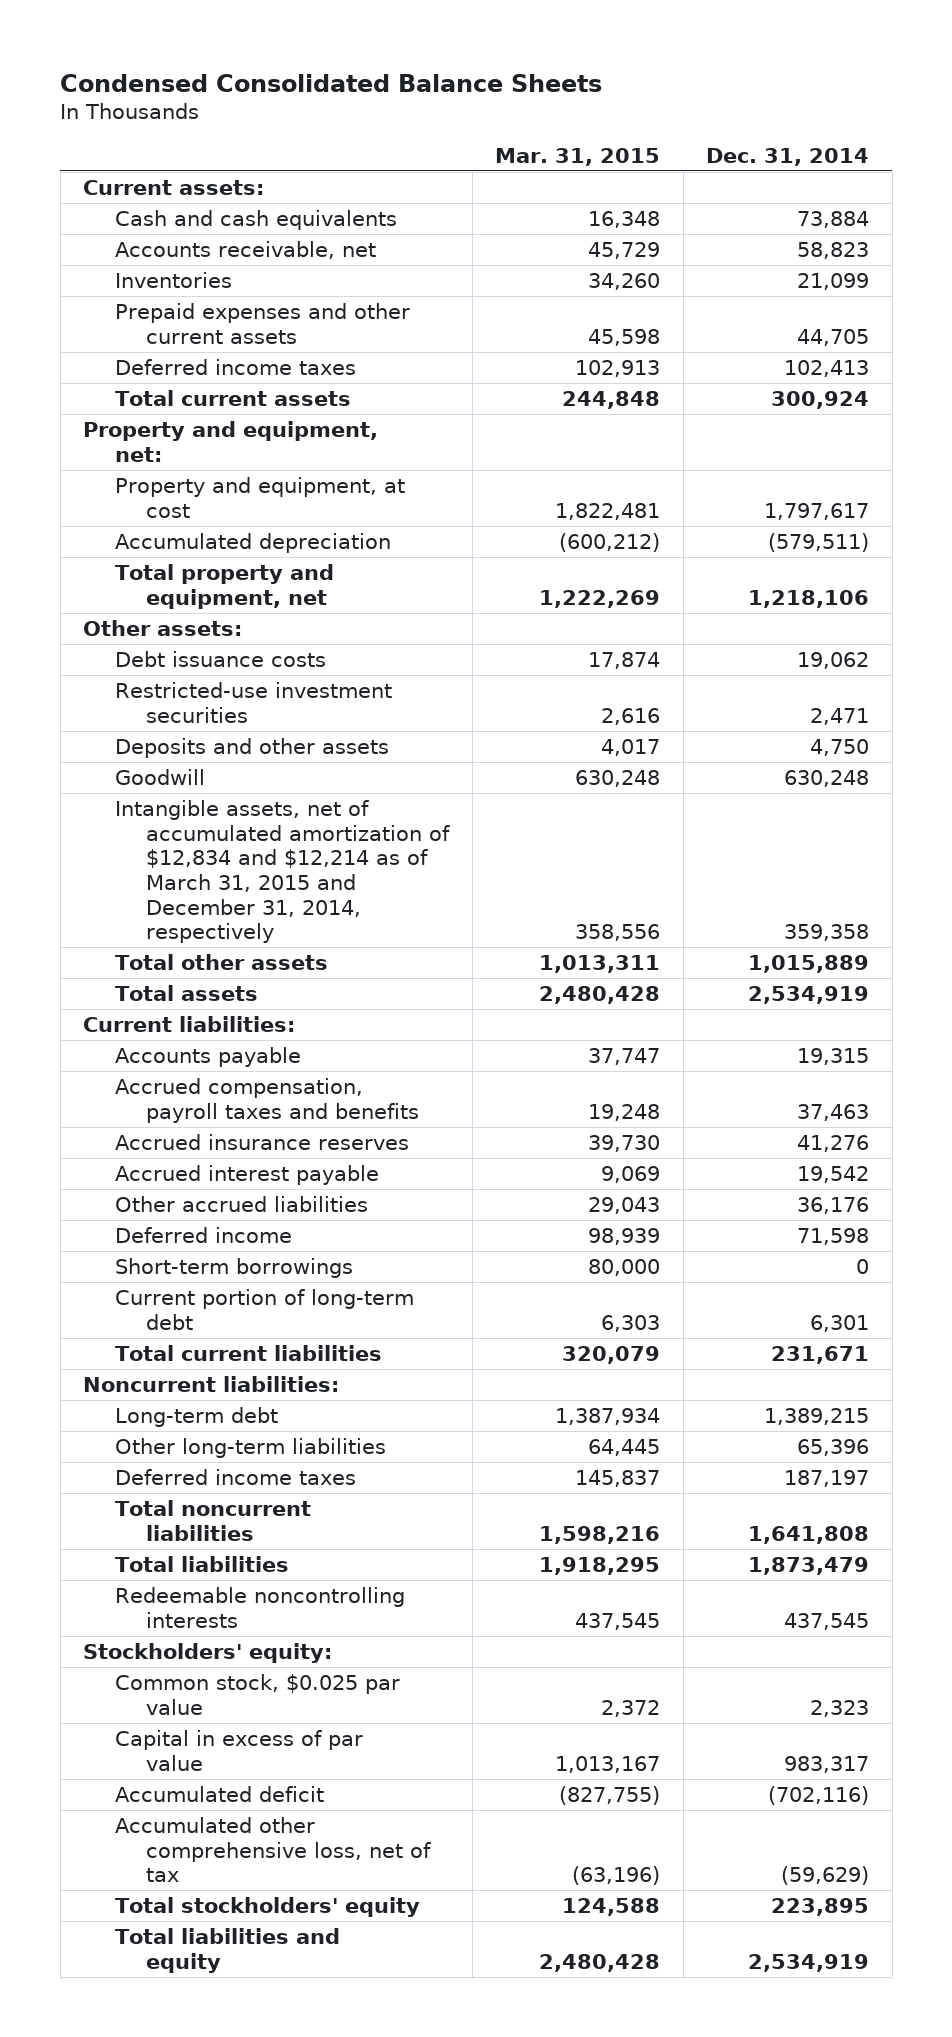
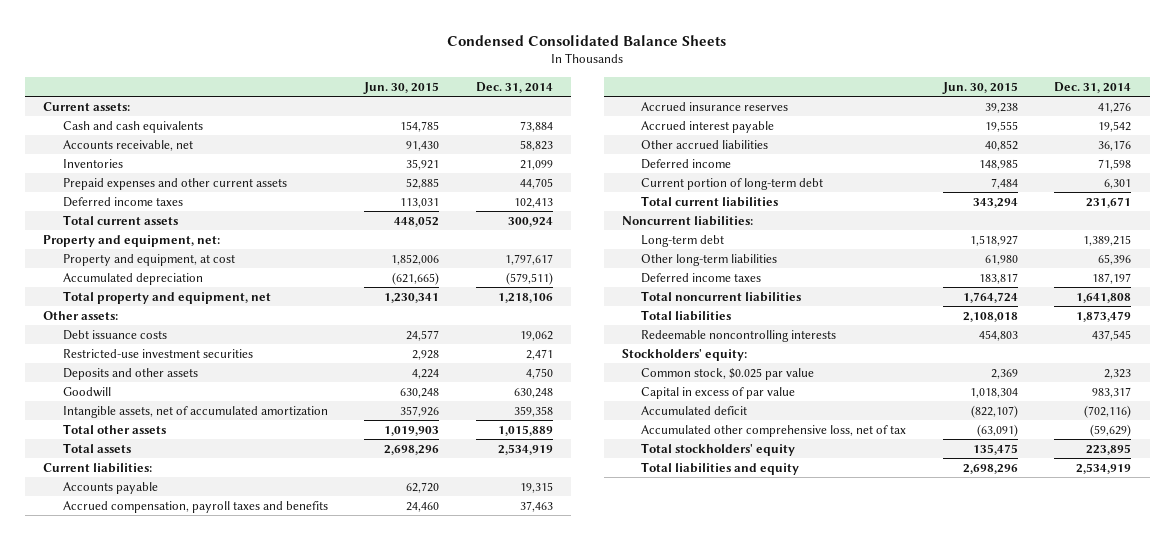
[495,147,661,166] Mar. 31, 2015 -> none
none -> [363,81,440,94] Jun. 30, 2015
[114,799,451,944] Intangible assets, net of accumulated amortization of $12,834 and $12,214 as of March 31, 2015 and December 31, 2014, respectively -> [62,406,328,419] Intangible assets, net of accumulated amortization
[114,1257,353,1278] Short-term borrowings -> none

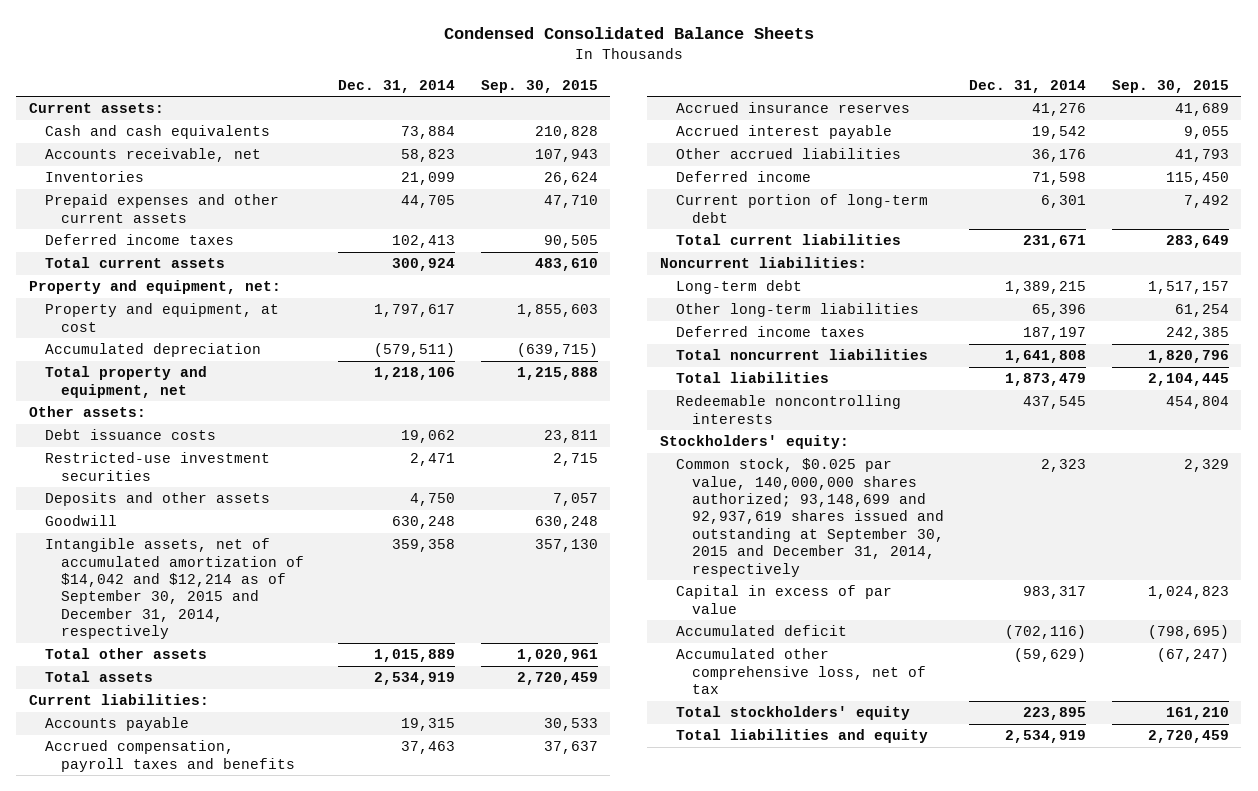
[363,81,440,94] Jun. 30, 2015 -> none
none -> [480,79,598,93] Sep. 30, 2015
[62,406,328,419] Intangible assets, net of accumulated amortization -> [44,538,304,640] Intangible assets, net of accumulated amortization of $14,042 and $12,214 as of September 30, 2015 and December 31, 2014, respectively
[641,368,815,381] Common stock, $0.025 par value -> [675,458,944,577] Common stock, $0.025 par value, 140,000,000 shares authorized; 93,148,699 and 92,937,619 shares issued and outstanding at September 30, 2015 and December 31, 2014, respectively

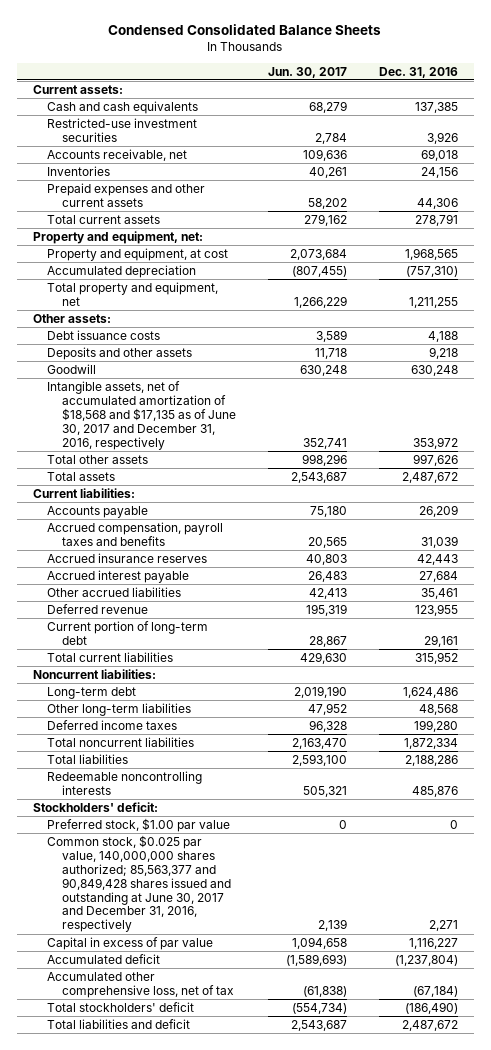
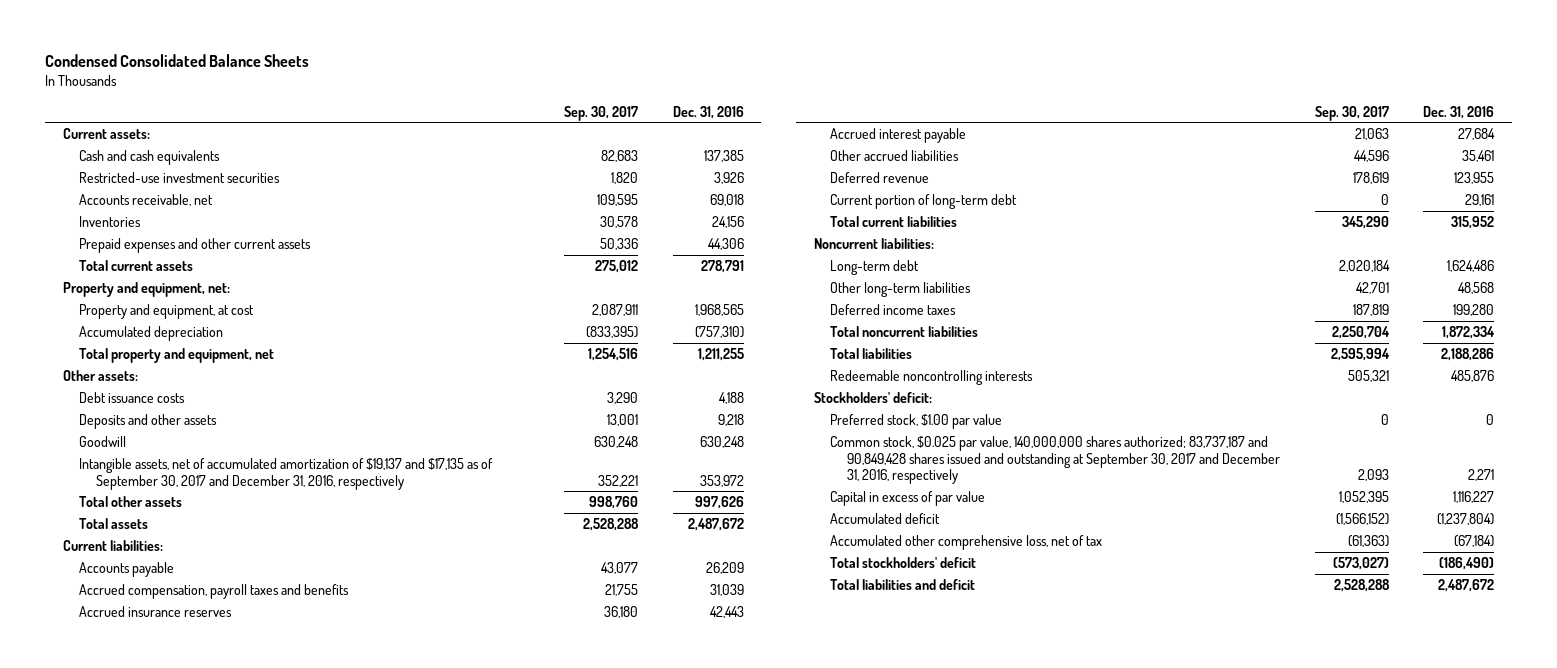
[268,66,348,78] Jun. 30, 2017 -> none
none -> [563,105,638,121] Sep. 30, 2017
[47,380,237,450] Intangible assets, net of accumulated amortization of $18,568 and $17,135 as of June 30, 2017 and December 31, 2016, respectively -> [79,458,494,490] Intangible assets, net of accumulated amortization of $19,137 and $17,135 as of September 30, 2017 and December 31, 2016, respectively
[47,834,232,933] Common stock, $0.025 par value, 140,000,000 shares authorized; 85,563,377 and 90,849,428 shares issued and outstanding at June 30, 2017 and December 31, 2016, respectively -> [830,436,1280,485] Common stock, $0.025 par value, 140,000,000 shares authorized; 83,737,187 and 90,849,428 shares issued and outstanding at September 30, 2017 and December 31, 2016, respectively

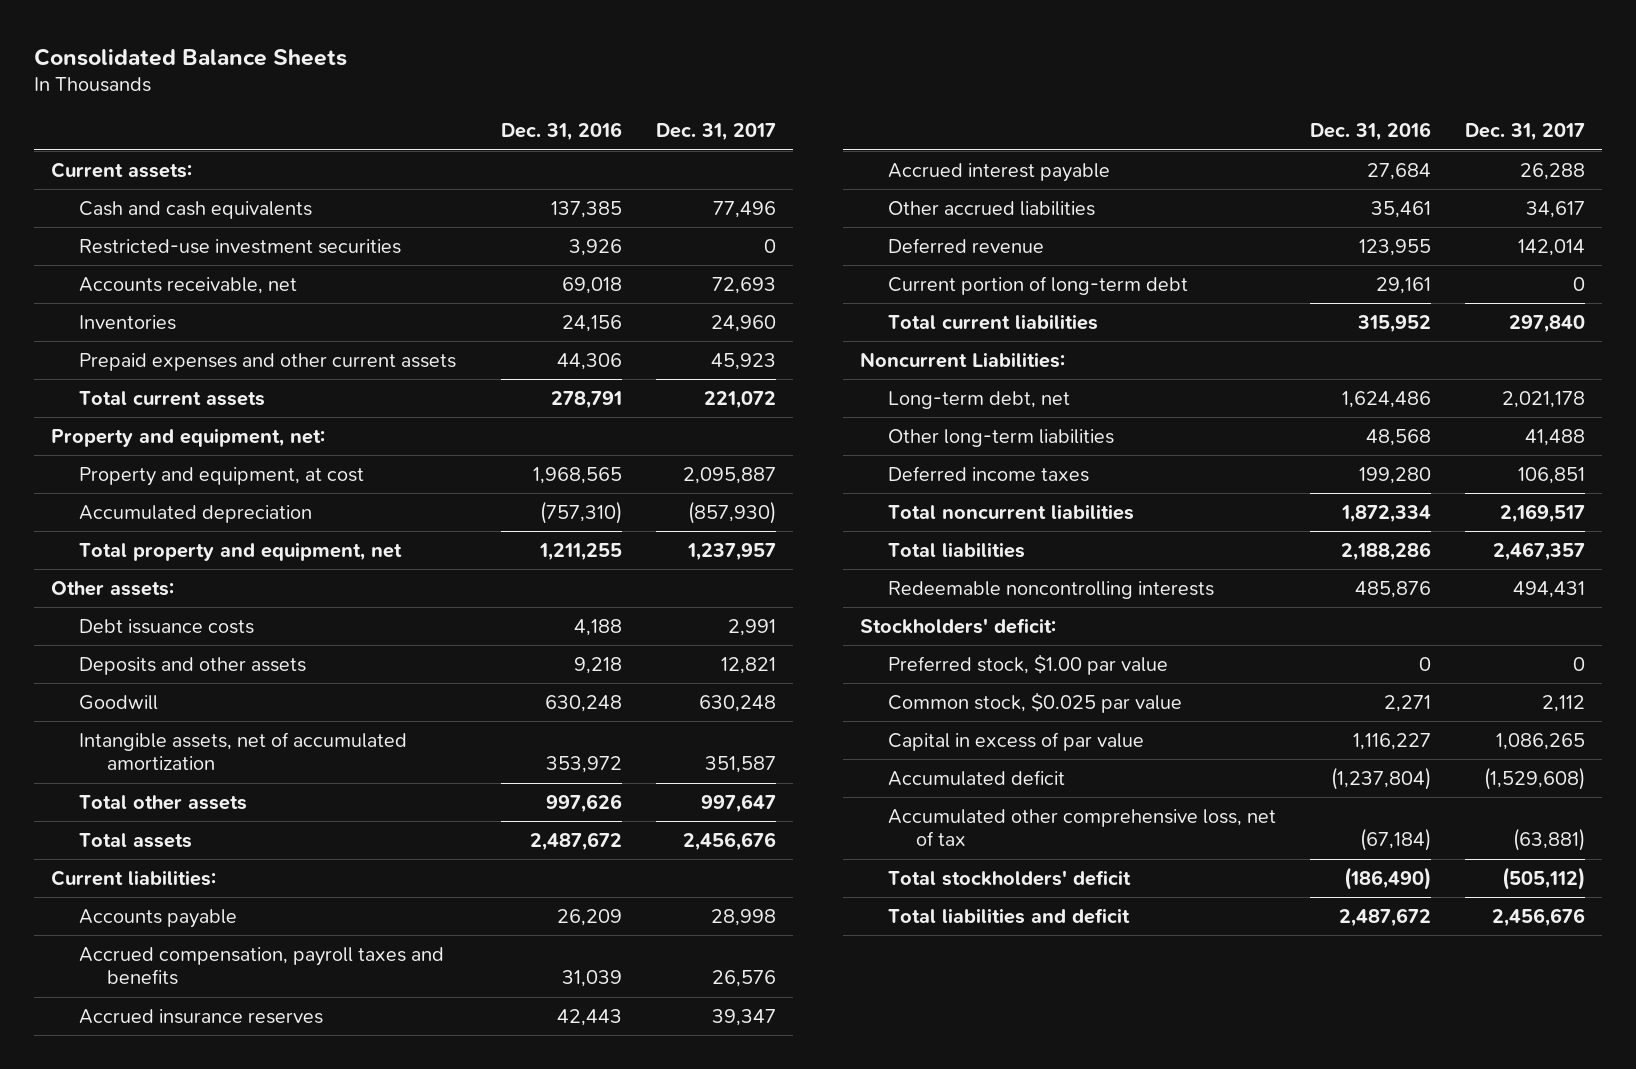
[45,54,310,68] Condensed Consolidated Balance Sheets -> [33,47,347,66] Consolidated Balance Sheets
[563,105,638,121] Sep. 30, 2017 -> none
none -> [656,123,777,142] Dec. 31, 2017
[79,458,494,490] Intangible assets, net of accumulated amortization of $19,137 and $17,135 as of September 30, 2017 and December 31, 2016, respectively -> [79,731,408,771] Intangible assets, net of accumulated amortization
[813,238,934,250] Noncurrent liabilities: -> [859,351,1065,368] Noncurrent Liabilities:
[830,260,920,276] Long-term debt -> [888,390,1071,409] Long-term debt, net
[830,436,1280,485] Common stock, $0.025 par value, 140,000,000 shares authorized; 83,737,187 and 90,849,428 shares issued and outstanding at September 30, 2017 and December 31, 2016, respectively -> [888,691,1183,713] Common stock, $0.025 par value

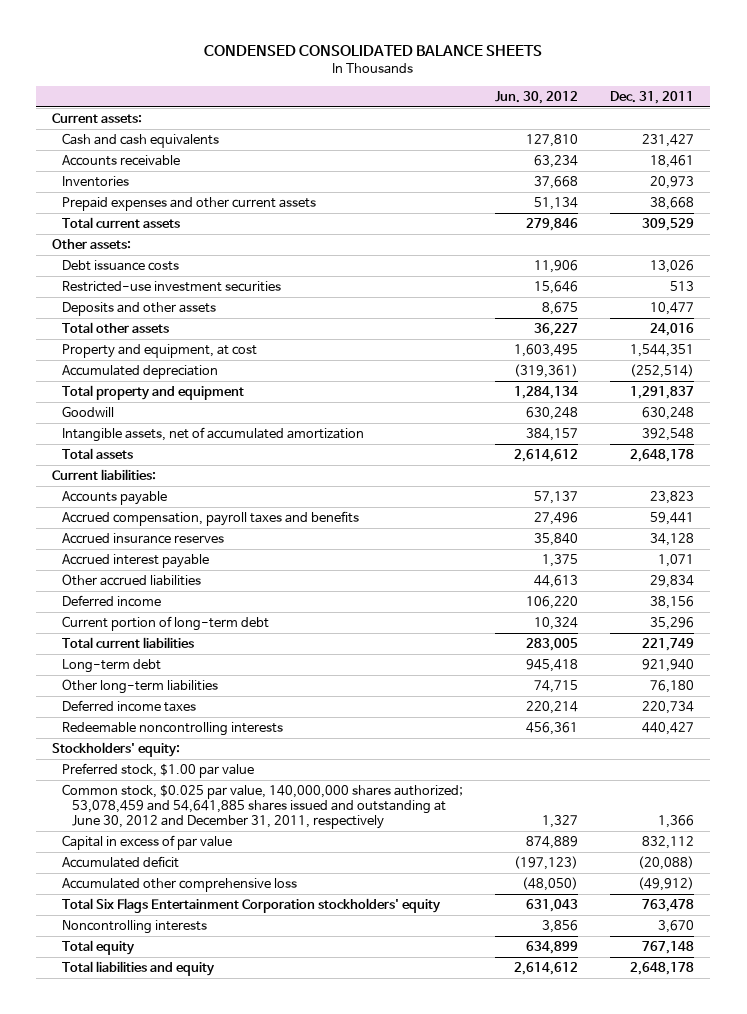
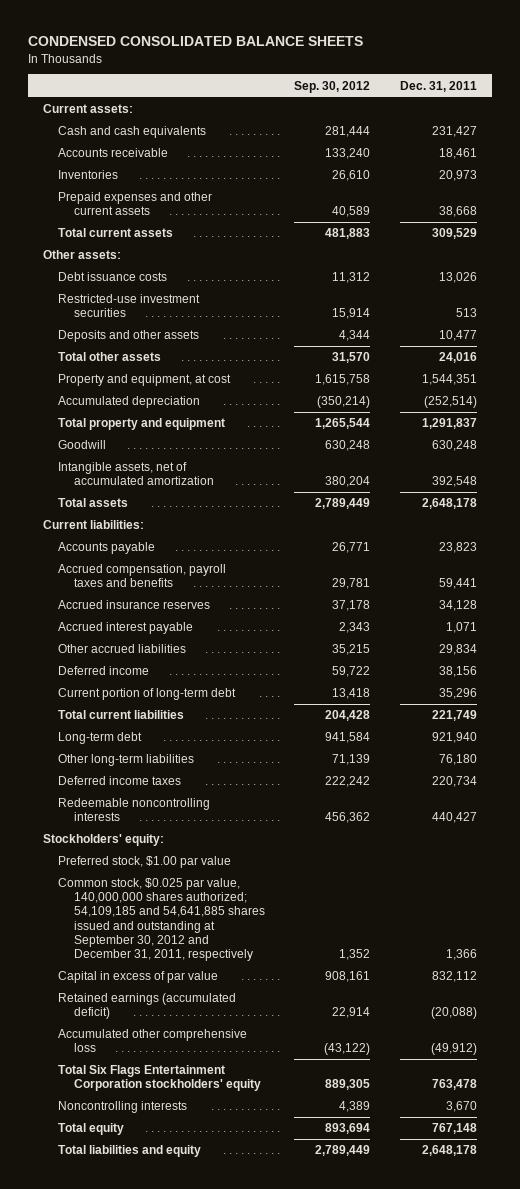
[495,90,579,104] Jun. 30, 2012 -> none
none -> [294,80,371,93] Sep. 30, 2012
[61,784,463,830] Common stock, $0.025 par value, 140,000,000 shares authorized; 53,078,459 and 54,641,885 shares issued and outstanding at June 30, 2012 and December 31, 2011, respectively -> [58,878,265,962] Common stock, $0.025 par value, 140,000,000 shares authorized; 54,109,185 and 54,641,885 shares issued and outstanding at September 30, 2012 and December 31, 2011, respectively
[61,856,179,869] Accumulated deficit -> [58,993,237,1020] Retained earnings (accumulated deficit)

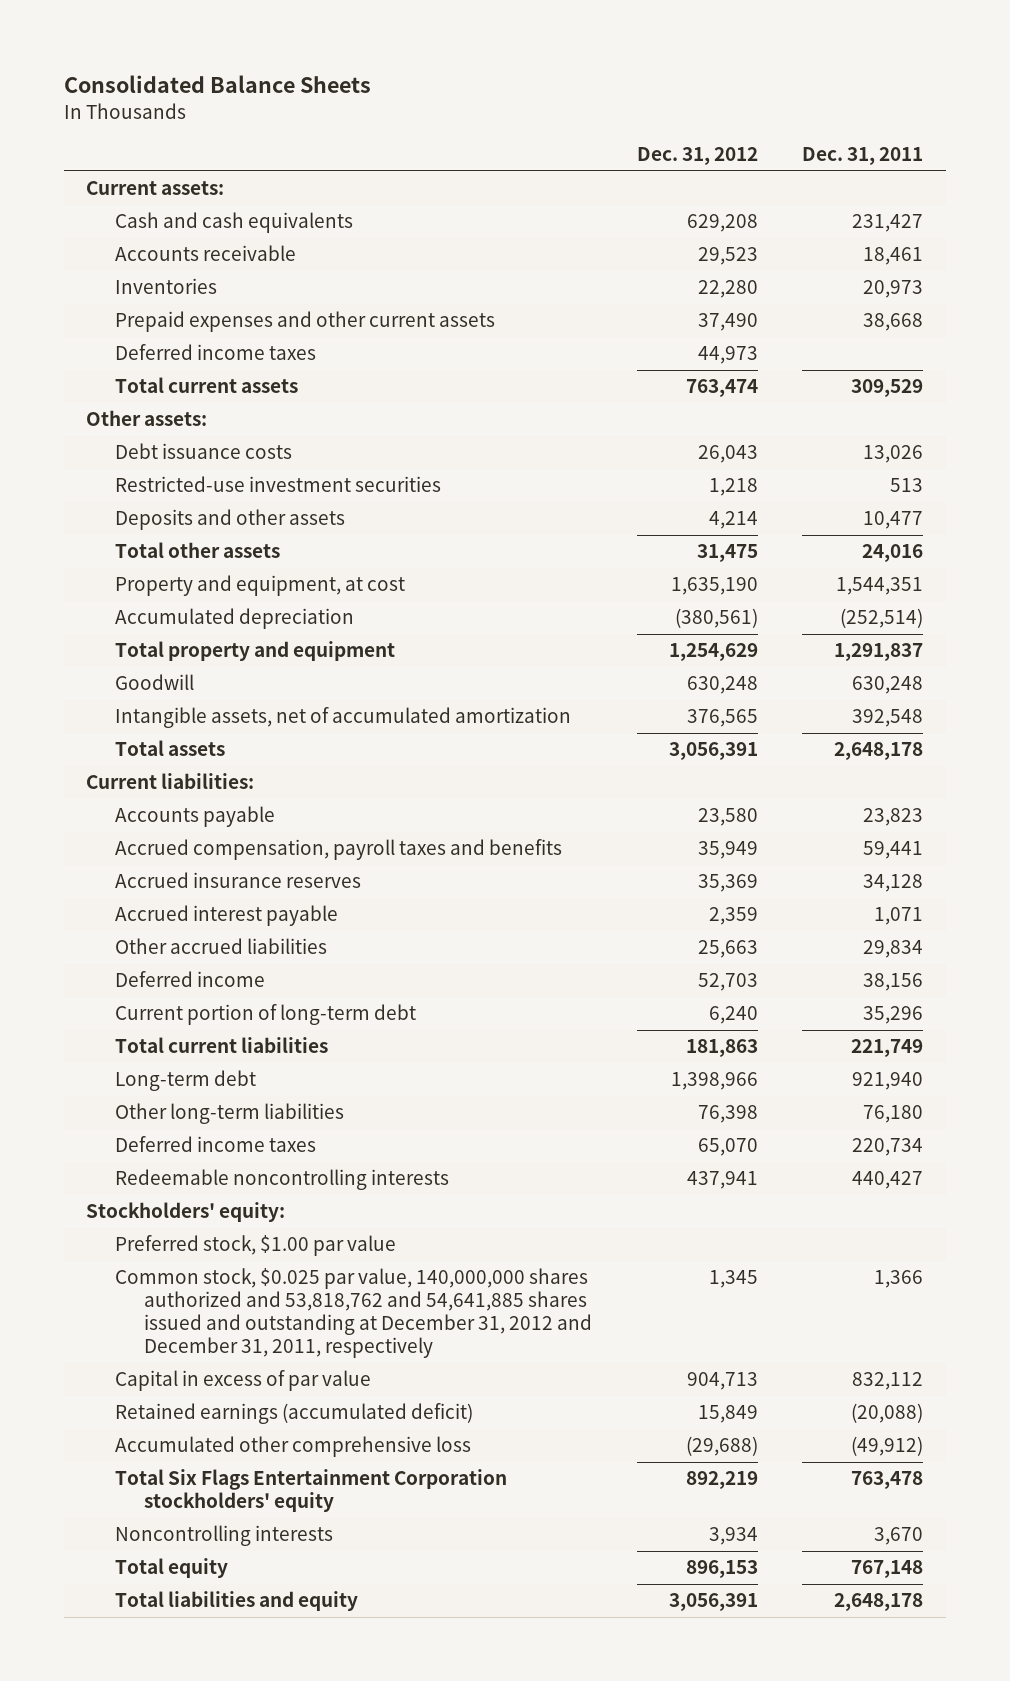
[27,36,363,47] CONDENSED CONSOLIDATED BALANCE SHEETS -> [63,75,371,94] Consolidated Balance Sheets
[294,80,371,93] Sep. 30, 2012 -> none
none -> [636,147,758,166] Dec. 31, 2012
none -> [115,344,317,361] Deferred income taxes
[58,878,265,962] Common stock, $0.025 par value, 140,000,000 shares authorized; 54,109,185 and 54,641,885 shares issued and outstanding at September 30, 2012 and December 31, 2011, respectively -> [115,1268,593,1359] Common stock, $0.025 par value, 140,000,000 shares authorized and 53,818,762 and 54,641,885 shares issued and outstanding at December 31, 2012 and December 31, 2011, respectively

